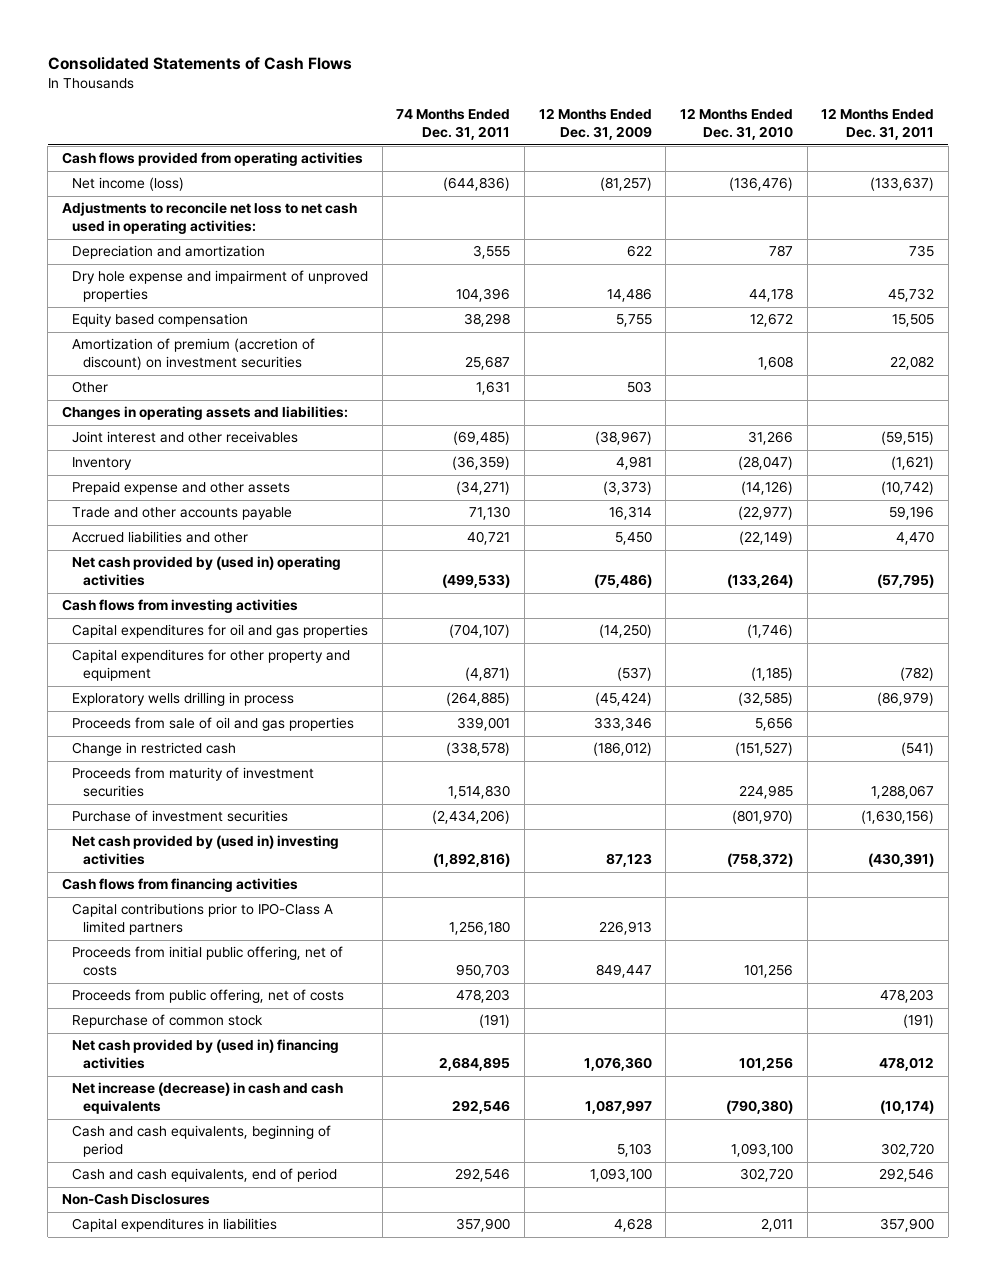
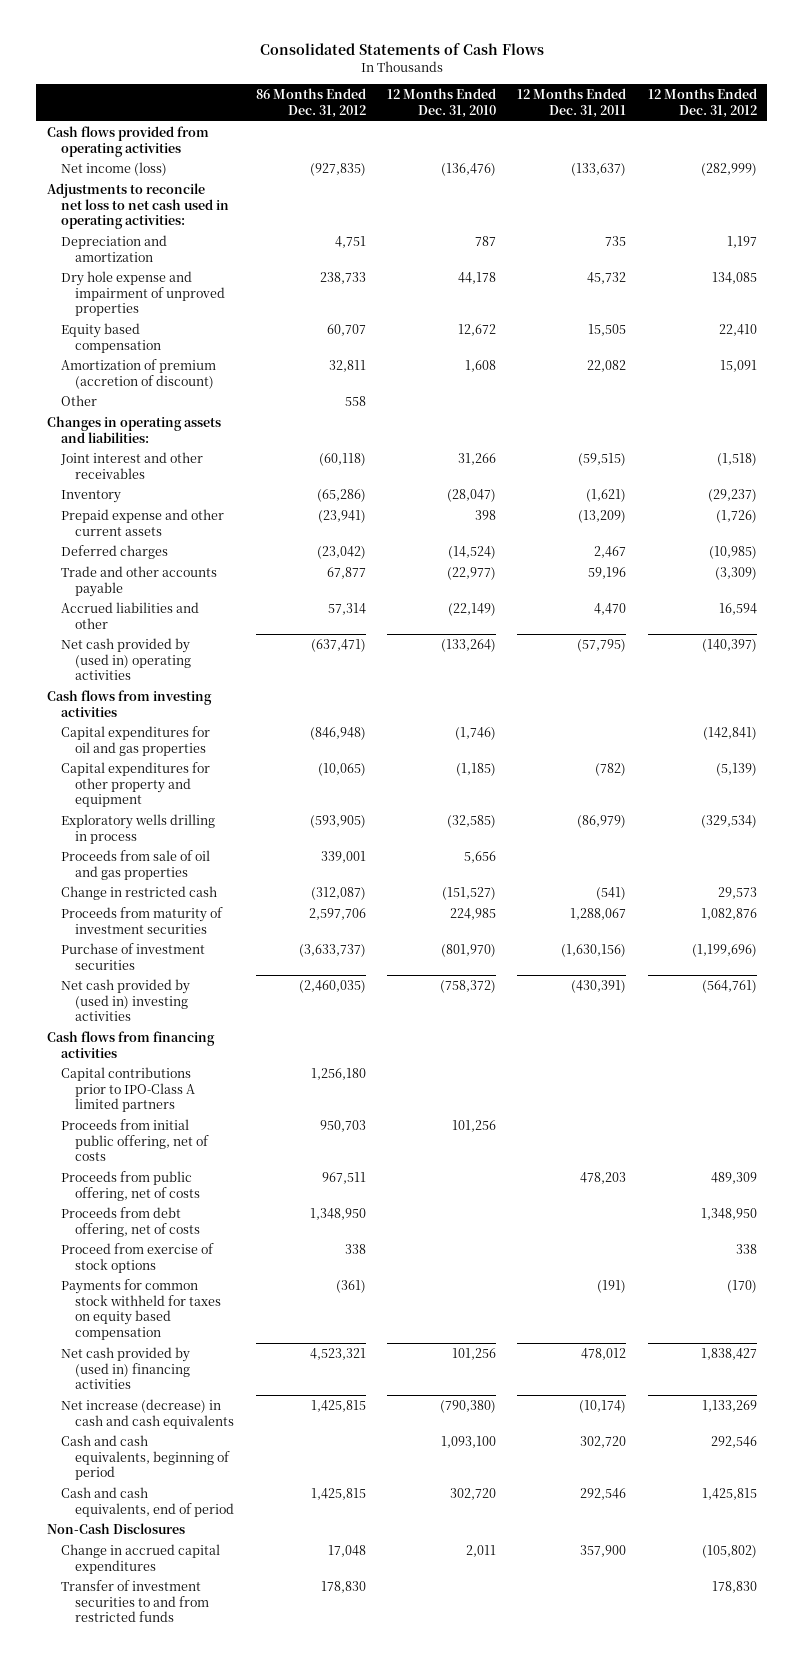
[396,109,511,141] 74 Months Ended Dec. 31, 2011 -> none
[538,108,652,141] 12 Months Ended Dec. 31, 2009 -> none
none -> [255,88,366,118] 86 Months Ended Dec. 31, 2012
none -> [647,88,757,118] 12 Months Ended Dec. 31, 2012
[72,338,316,371] Amortization of premium (accretion of discount) on investment securities -> [60,358,216,389] Amortization of premium (accretion of discount)
[72,481,291,496] Prepaid expense and other assets -> [60,508,224,536] Prepaid expense and other current assets
[740,481,793,496] (14,126) -> [474,509,496,520] 398
[881,481,935,496] (10,742) -> [578,509,627,523] (13,209)
none -> [60,544,168,559] Deferred charges
none -> [60,1206,201,1237] Proceeds from debt offering, net of costs
none -> [60,1242,214,1273] Proceed from exercise of stock options
[72,1014,264,1029] Repurchase of common stock -> [60,1278,222,1341] Payments for common stock withheld for taxes on equity based compensation
[72,1218,278,1233] Capital expenditures in liabilities -> [60,1543,220,1574] Change in accrued capital expenditures
none -> [60,1579,210,1623] Transfer of investment securities to and from restricted funds

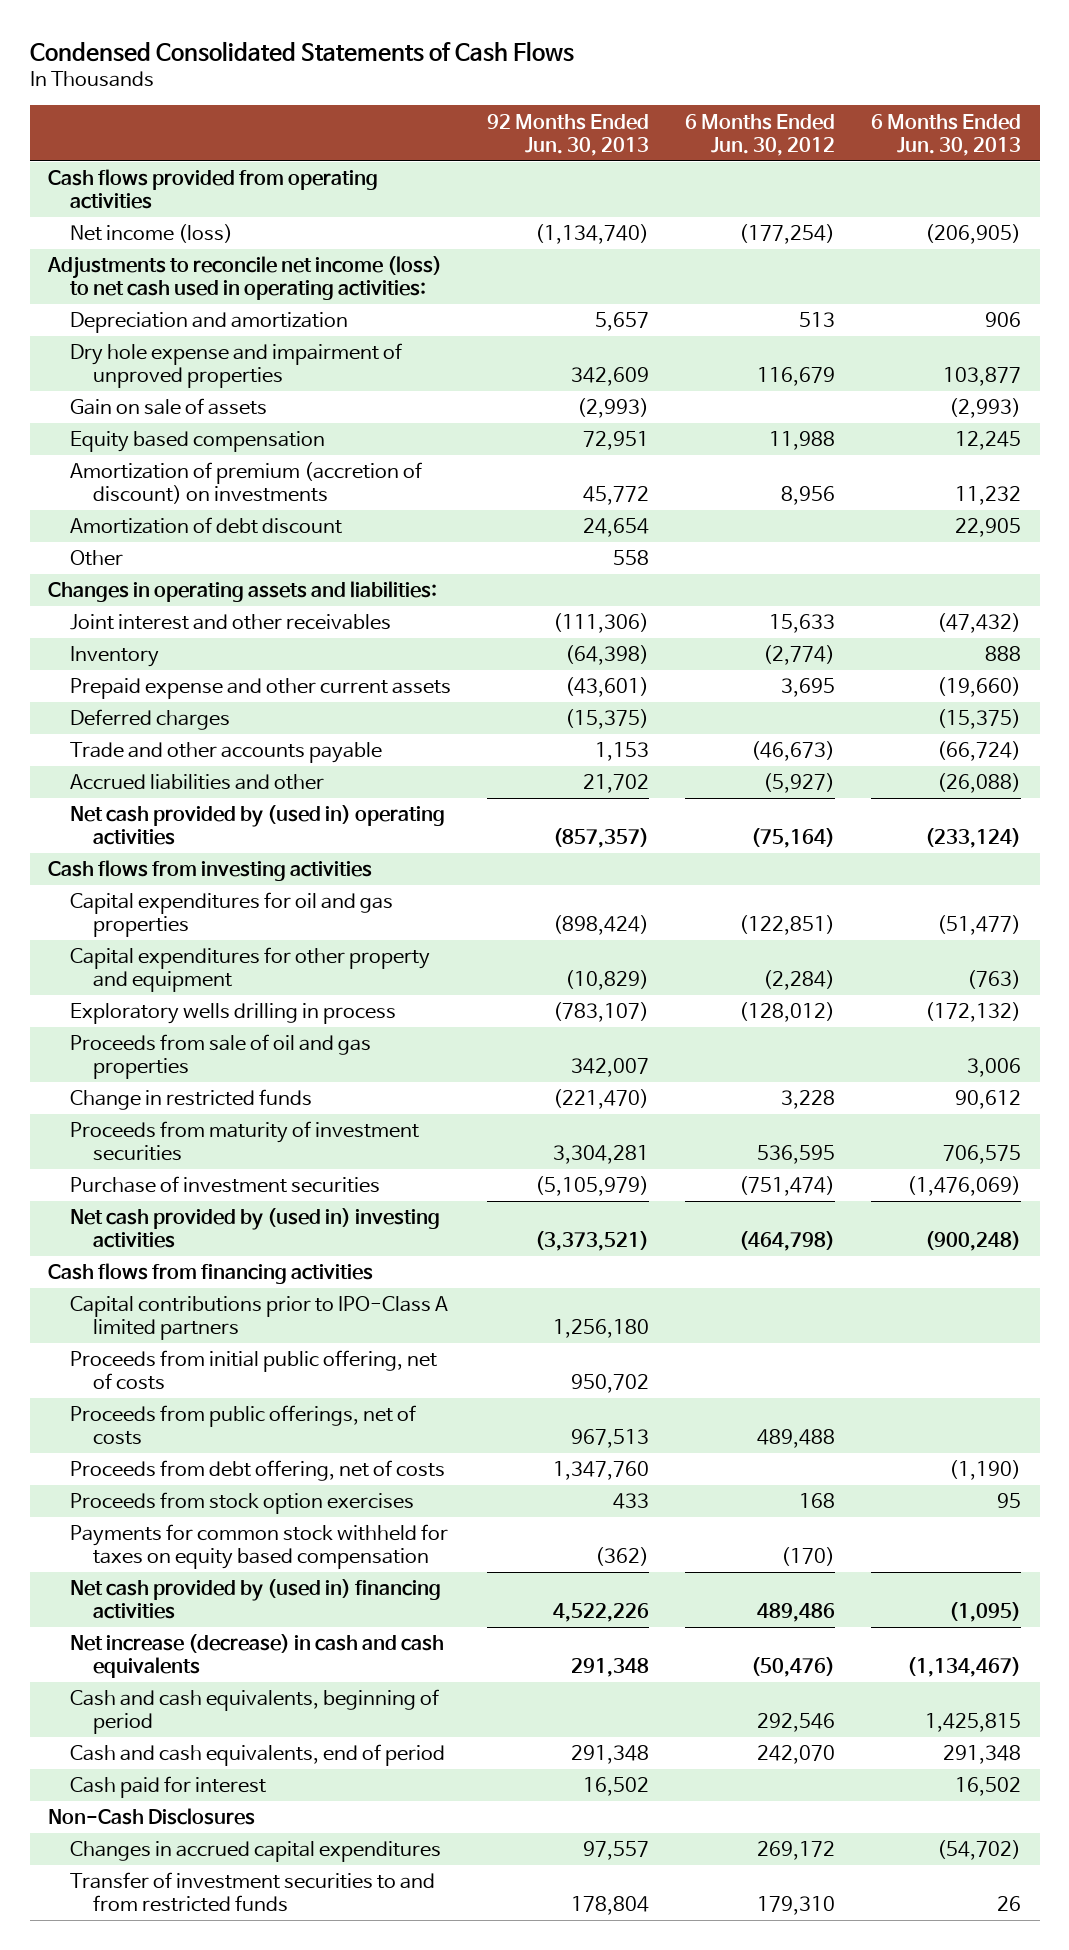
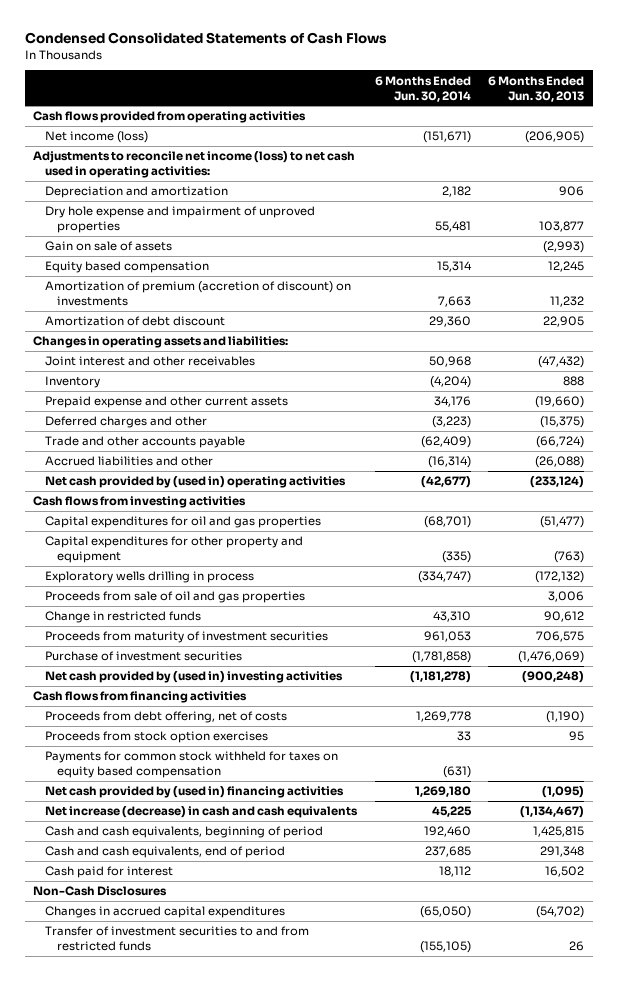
[487,113,650,156] 92 Months Ended Jun. 30, 2013 -> none
[685,113,836,156] 6 Months Ended Jun. 30, 2012 -> none
none -> [374,75,471,102] 6 Months Ended Jun. 30, 2014
[70,550,124,567] Other -> none
[70,709,231,731] Deferred charges -> [45,416,208,429] Deferred charges and other
[70,1296,449,1341] Capital contributions prior to IPO-Class A limited partners -> none
[70,1350,438,1391] Proceeds from initial public offering, net of costs -> none
[70,1405,417,1446] Proceeds from public offerings, net of costs -> none

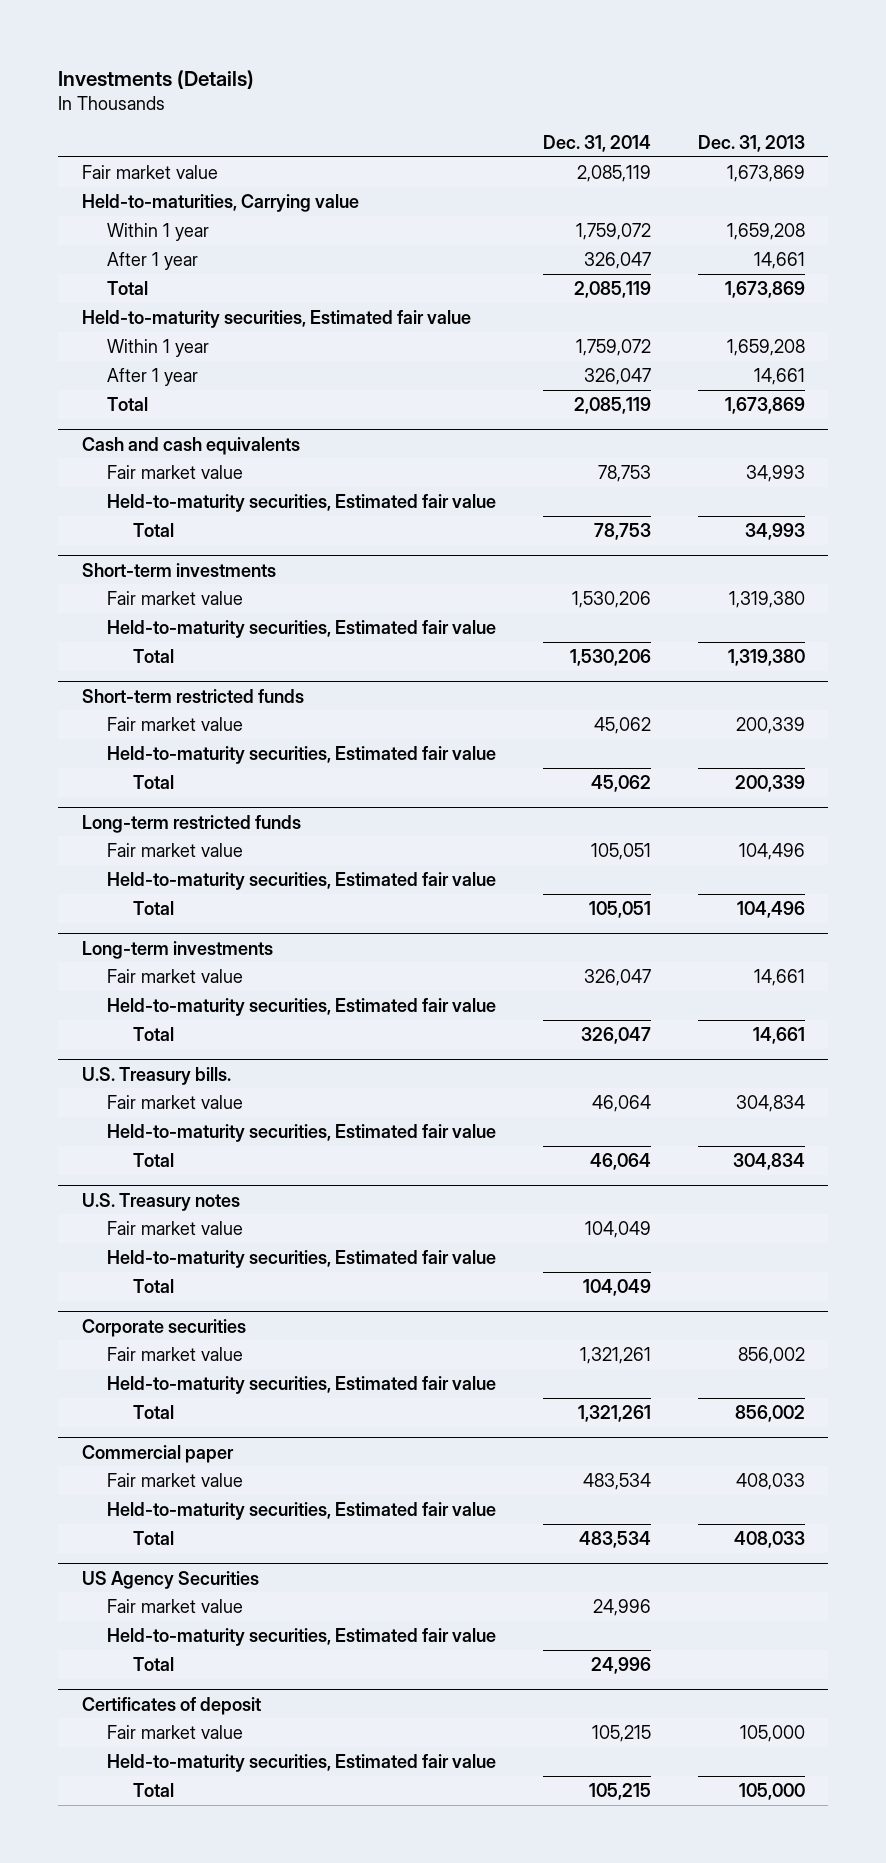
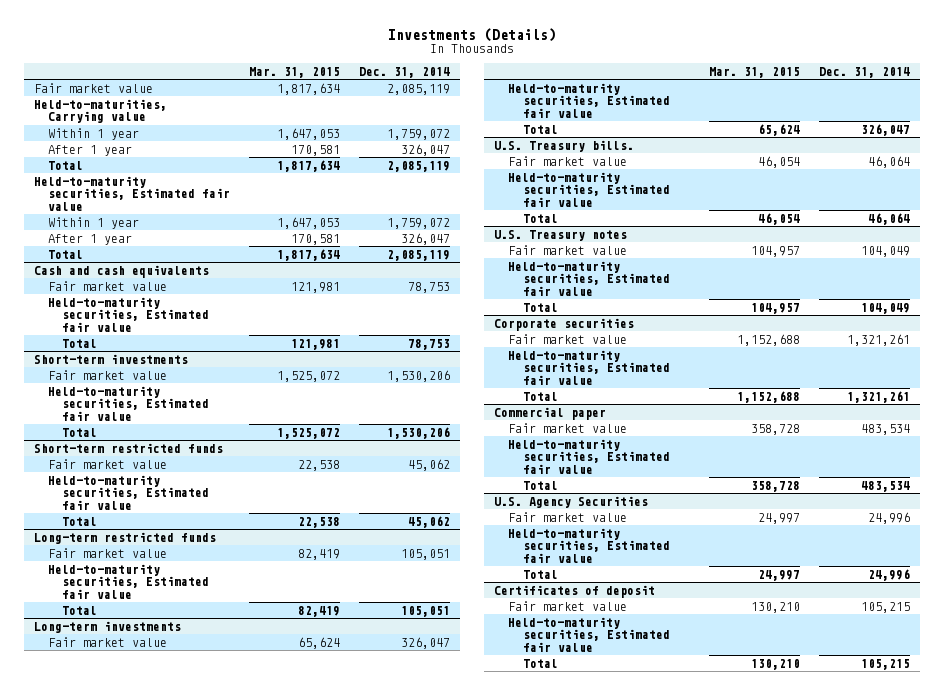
[697,134,805,152] Dec. 31, 2013 -> none
none -> [249,66,341,78] Mar. 31, 2015
[81,1570,259,1589] US Agency Securities -> [494,495,649,508] U.S. Agency Securities

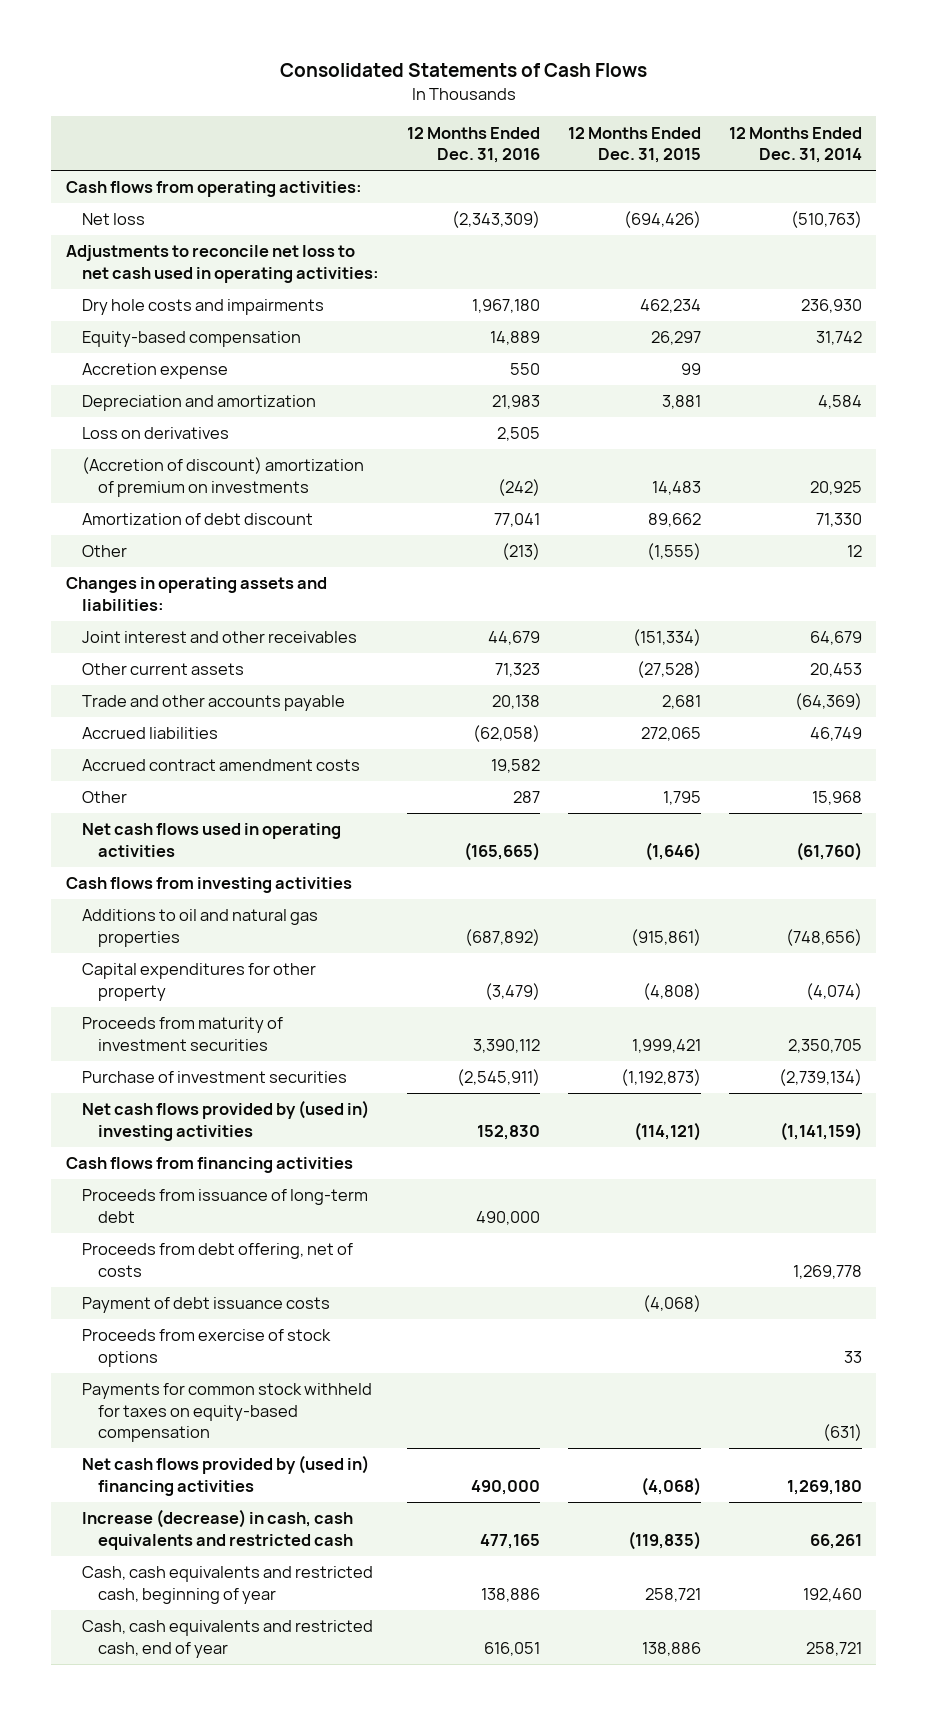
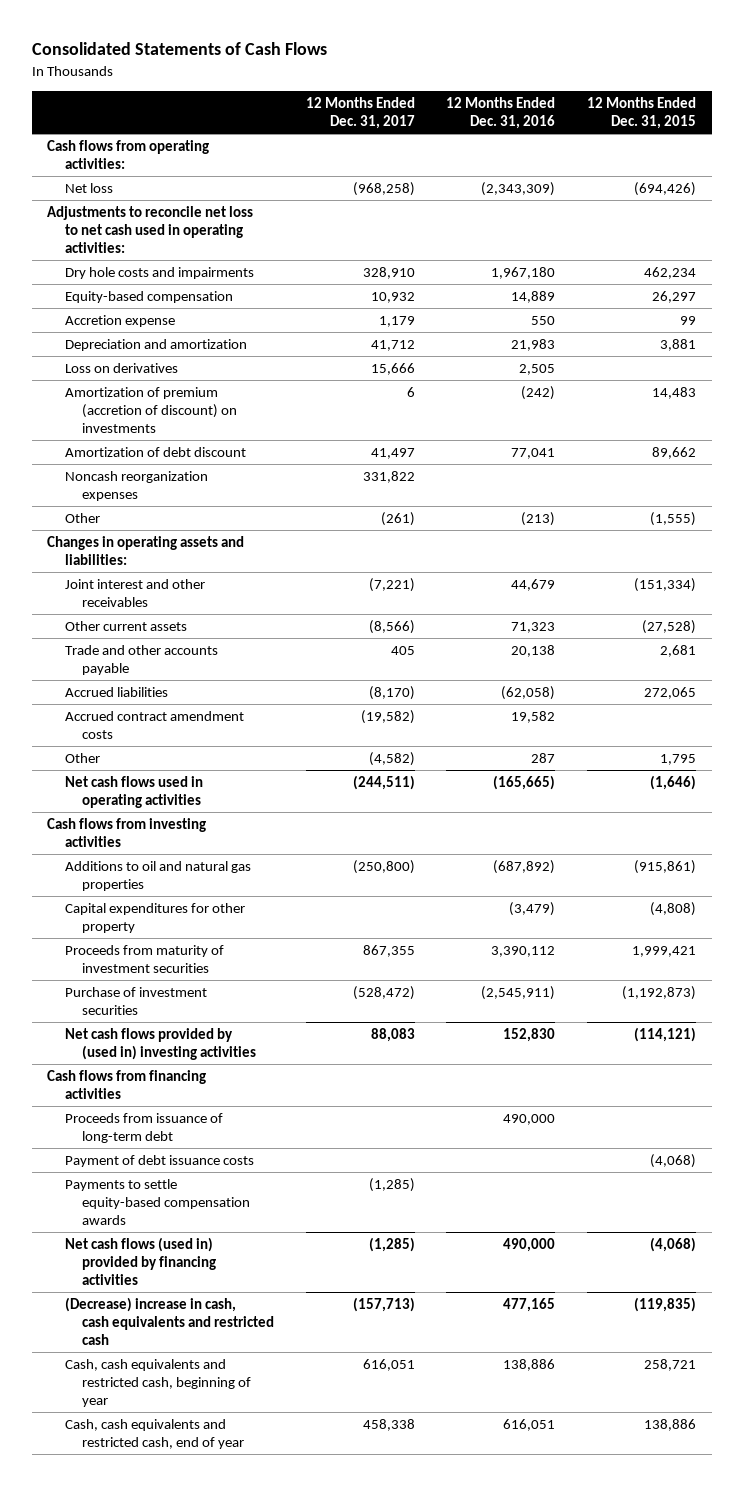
[729,126,863,164] 12 Months Ended Dec. 31, 2014 -> none
none -> [305,97,415,130] 12 Months Ended Dec. 31, 2017
[81,457,364,497] (Accretion of discount) amortization of premium on investments -> [64,387,238,434] Amortization of premium (accretion of discount) on investments
none -> [64,471,208,502] Noncash reorganization expenses
[81,1243,353,1277] Proceeds from debt offering, net of costs -> none
[81,1329,331,1367] Proceeds from exercise of stock options -> none
[81,1383,372,1443] Payments for common stock withheld for taxes on equity-based compensation -> none
none -> [64,1179,251,1226] Payments to settle equity-based compensation awards
[81,1455,369,1496] Net cash flows provided by (used in) financing activities -> [64,1237,217,1286] Net cash flows (used in) provided by financing activities
[81,1509,353,1550] Increase (decrease) in cash, cash equivalents and restricted cash -> [64,1297,275,1346] (Decrease) increase in cash, cash equivalents and restricted cash

